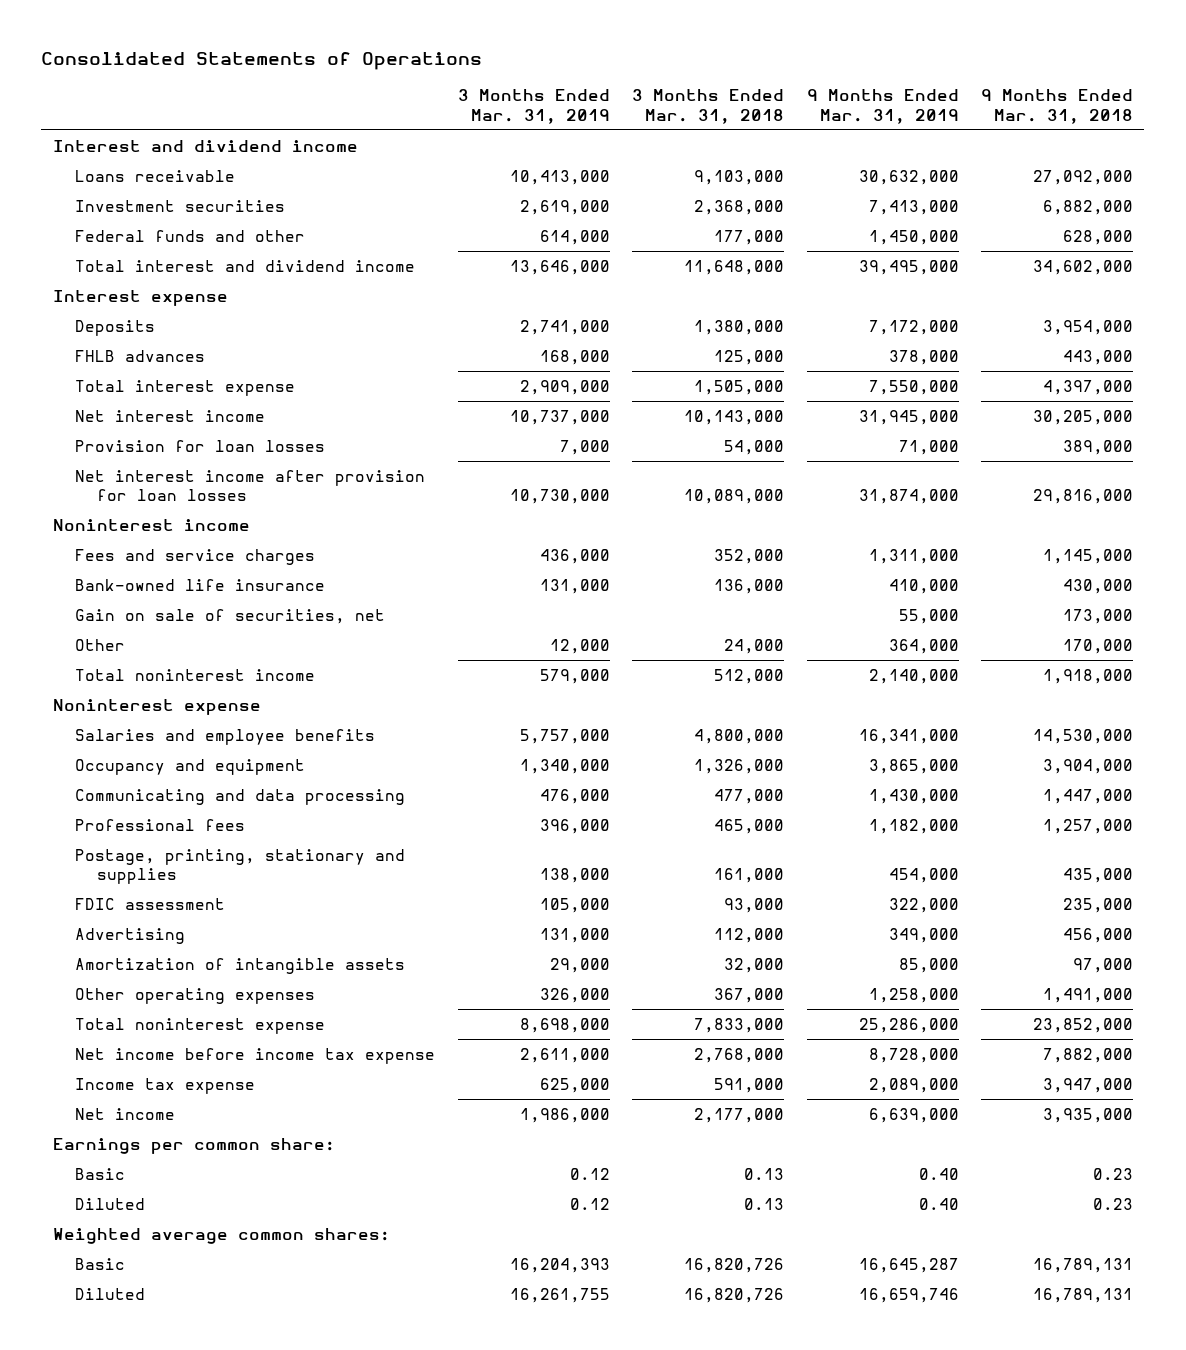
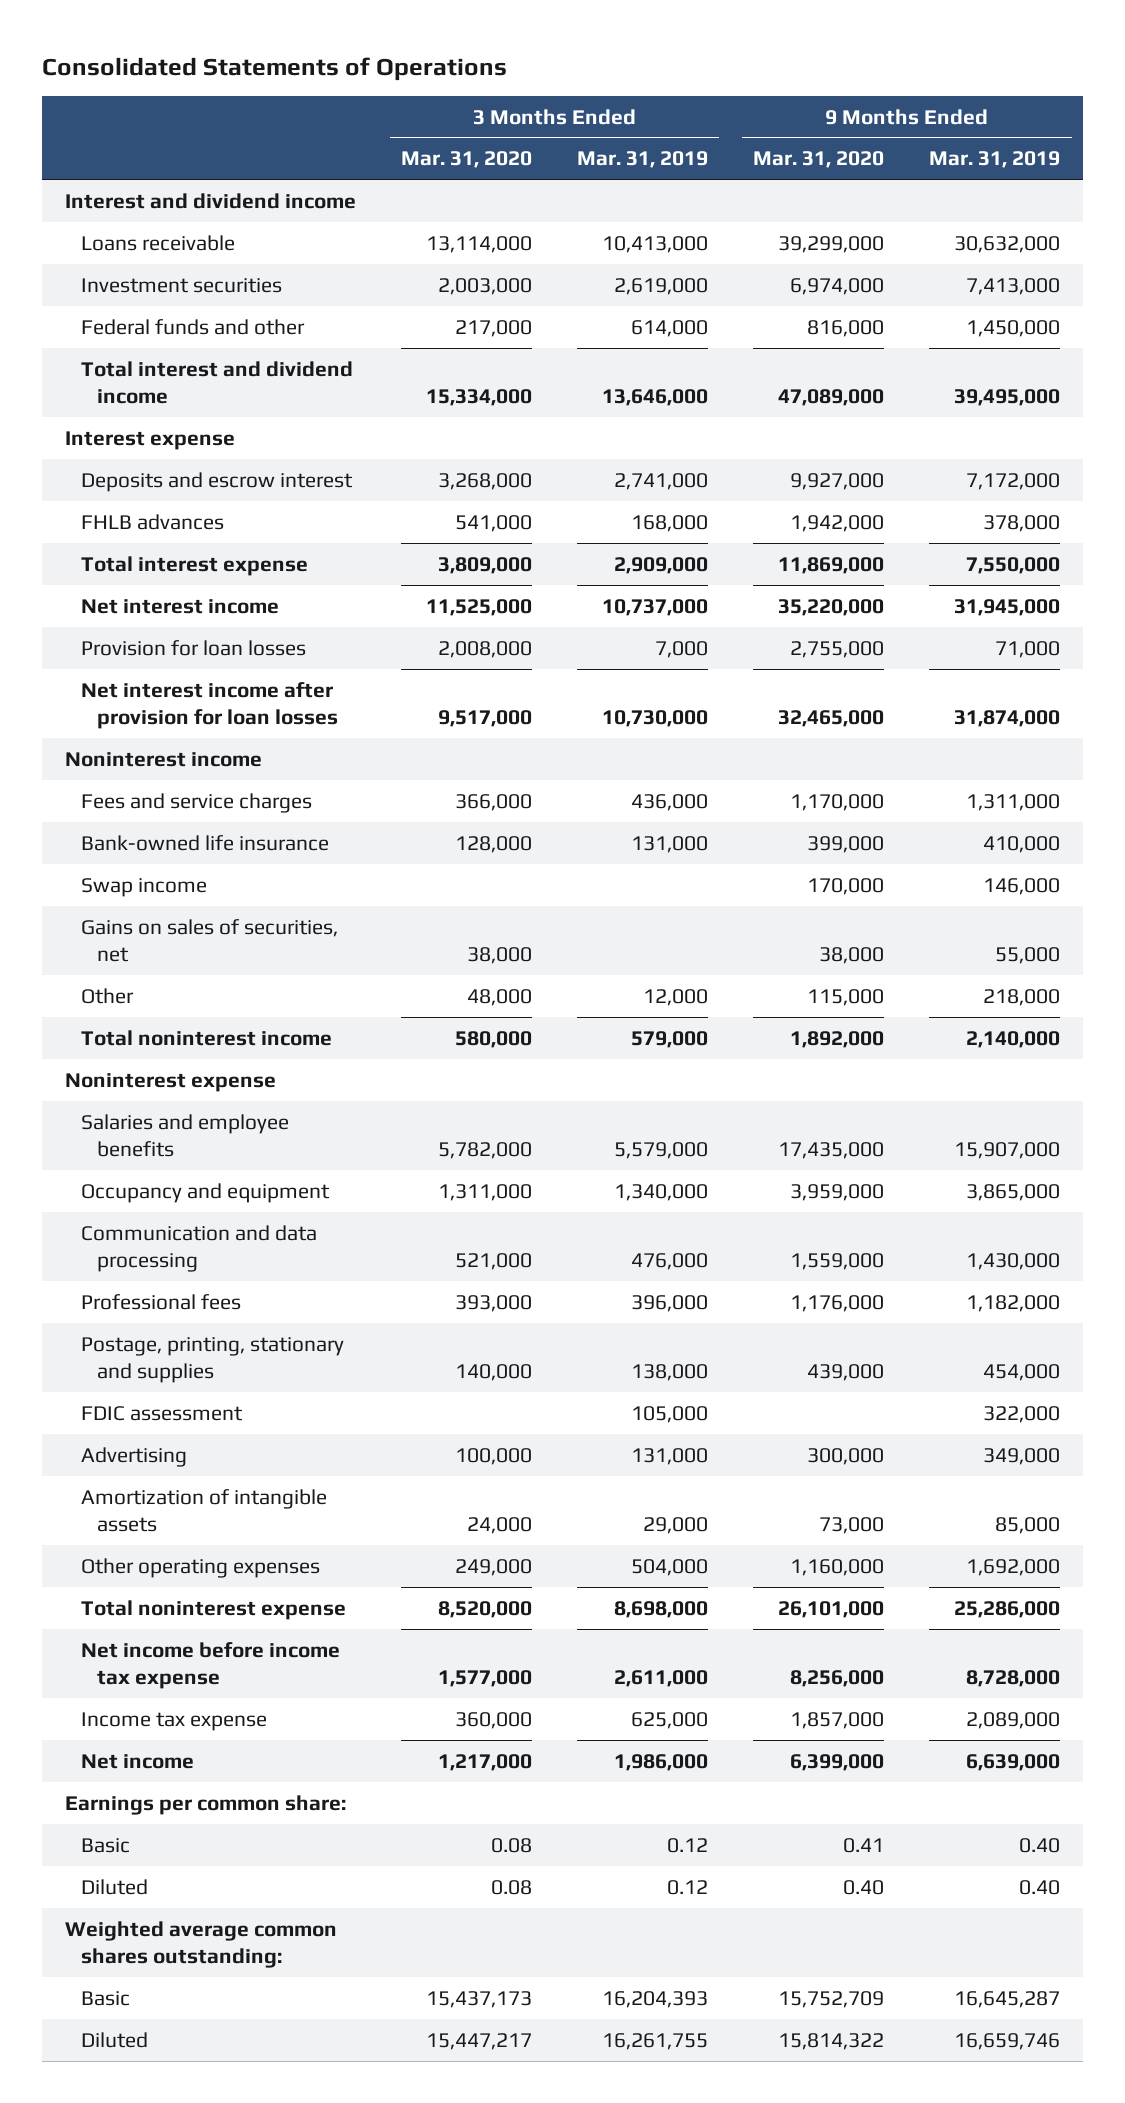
[632,89,785,124] 3 Months Ended Mar. 31, 2018 -> none
[981,89,1134,124] 9 Months Ended Mar. 31, 2018 -> none
none -> [400,151,532,169] Mar. 31, 2020
none -> [753,151,885,169] Mar. 31, 2020
[75,319,156,336] Deposits -> [80,471,353,492] Deposits and escrow interest
none -> [80,877,207,897] Swap income
[75,608,386,624] Gain on sale of securities, net -> [80,918,338,962] Gains on sales of securities, net
[888,638,959,654] 364,000 -> [983,988,1061,1006] 218,000
[519,728,610,744] 5,757,000 -> [614,1141,709,1159] 5,579,000
[858,728,959,744] 16,341,000 -> [954,1141,1061,1159] 15,907,000
[75,788,406,805] Communicating and data processing -> [80,1224,317,1272] Communication and data processing
[539,987,610,1003] 326,000 -> [631,1558,709,1576] 504,000
[868,987,959,1003] 1,258,000 -> [966,1558,1061,1576] 1,692,000
[52,1227,390,1244] Weighted average common shares: -> [64,1920,337,1968] Weighted average common shares outstanding:

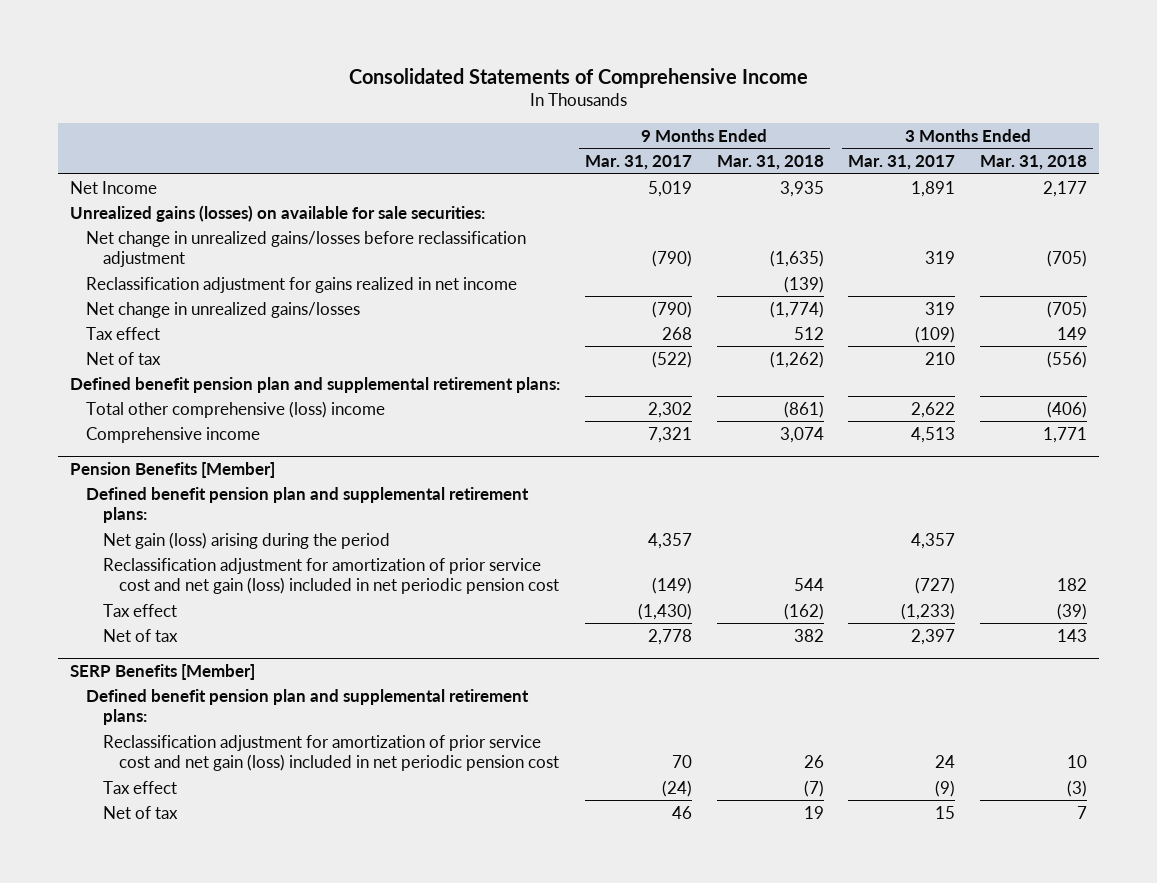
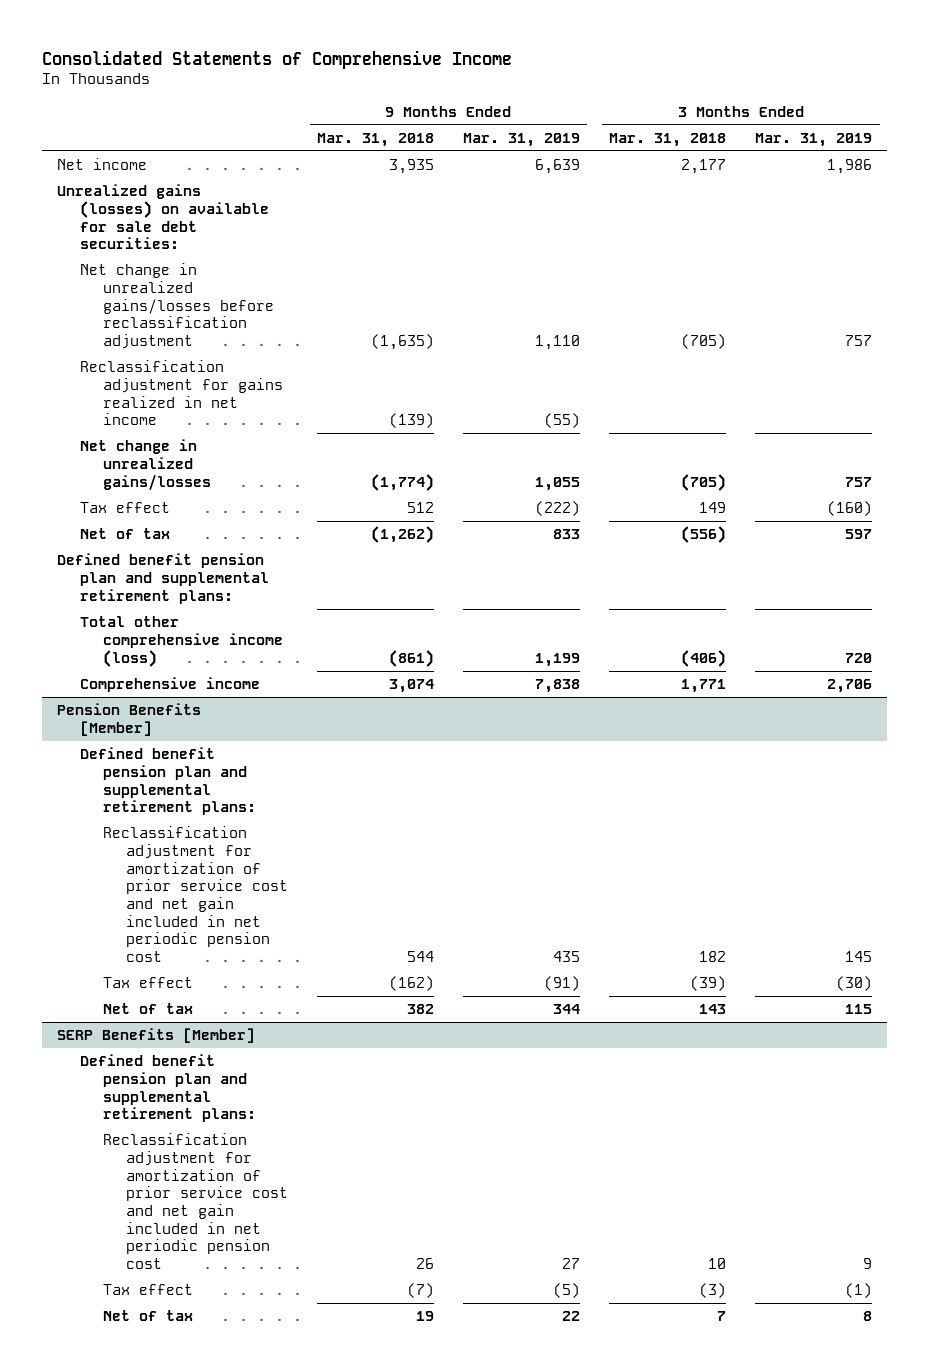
[584,155,692,171] Mar. 31, 2017 -> none
[848,155,956,171] Mar. 31, 2017 -> none
none -> [462,132,580,147] Mar. 31, 2019
none -> [755,132,873,147] Mar. 31, 2019
[69,180,157,194] Net Income -> [57,158,148,171] Net income
[69,204,485,222] Unrealized gains (losses) on available for sale securities: -> [57,184,269,250] Unrealized gains (losses) on available for sale debt securities:
[86,400,386,418] Total other comprehensive (loss) income -> [79,616,283,667] Total other comprehensive income (loss)
[102,531,390,549] Net gain (loss) arising during the period -> none
[102,557,560,595] Reclassification adjustment for amortization of prior service cost and net gain (loss) included in net periodic pension cost -> [102,826,288,963] Reclassification adjustment for amortization of prior service cost and net gain included in net periodic pension cost
[102,734,560,772] Reclassification adjustment for amortization of prior service cost and net gain (loss) included in net periodic pension cost -> [102,1133,288,1270] Reclassification adjustment for amortization of prior service cost and net gain included in net periodic pension cost

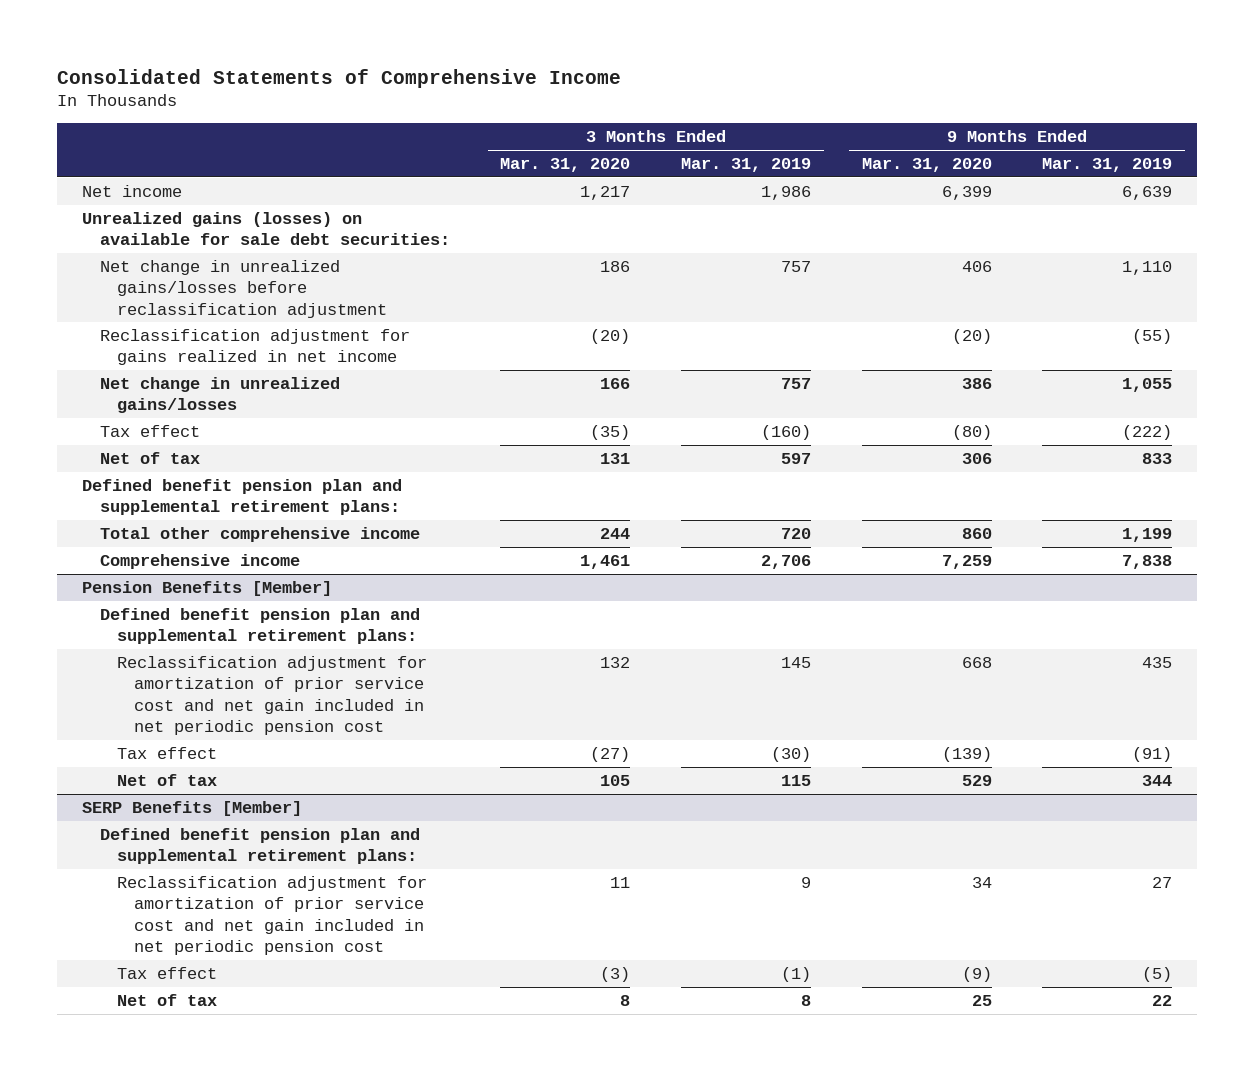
[316,132,434,147] Mar. 31, 2018 -> none
[609,132,727,147] Mar. 31, 2018 -> none
none -> [500,158,631,173] Mar. 31, 2020
none -> [861,158,992,173] Mar. 31, 2020
[79,616,283,667] Total other comprehensive income (loss) -> [99,526,420,542] Total other comprehensive income

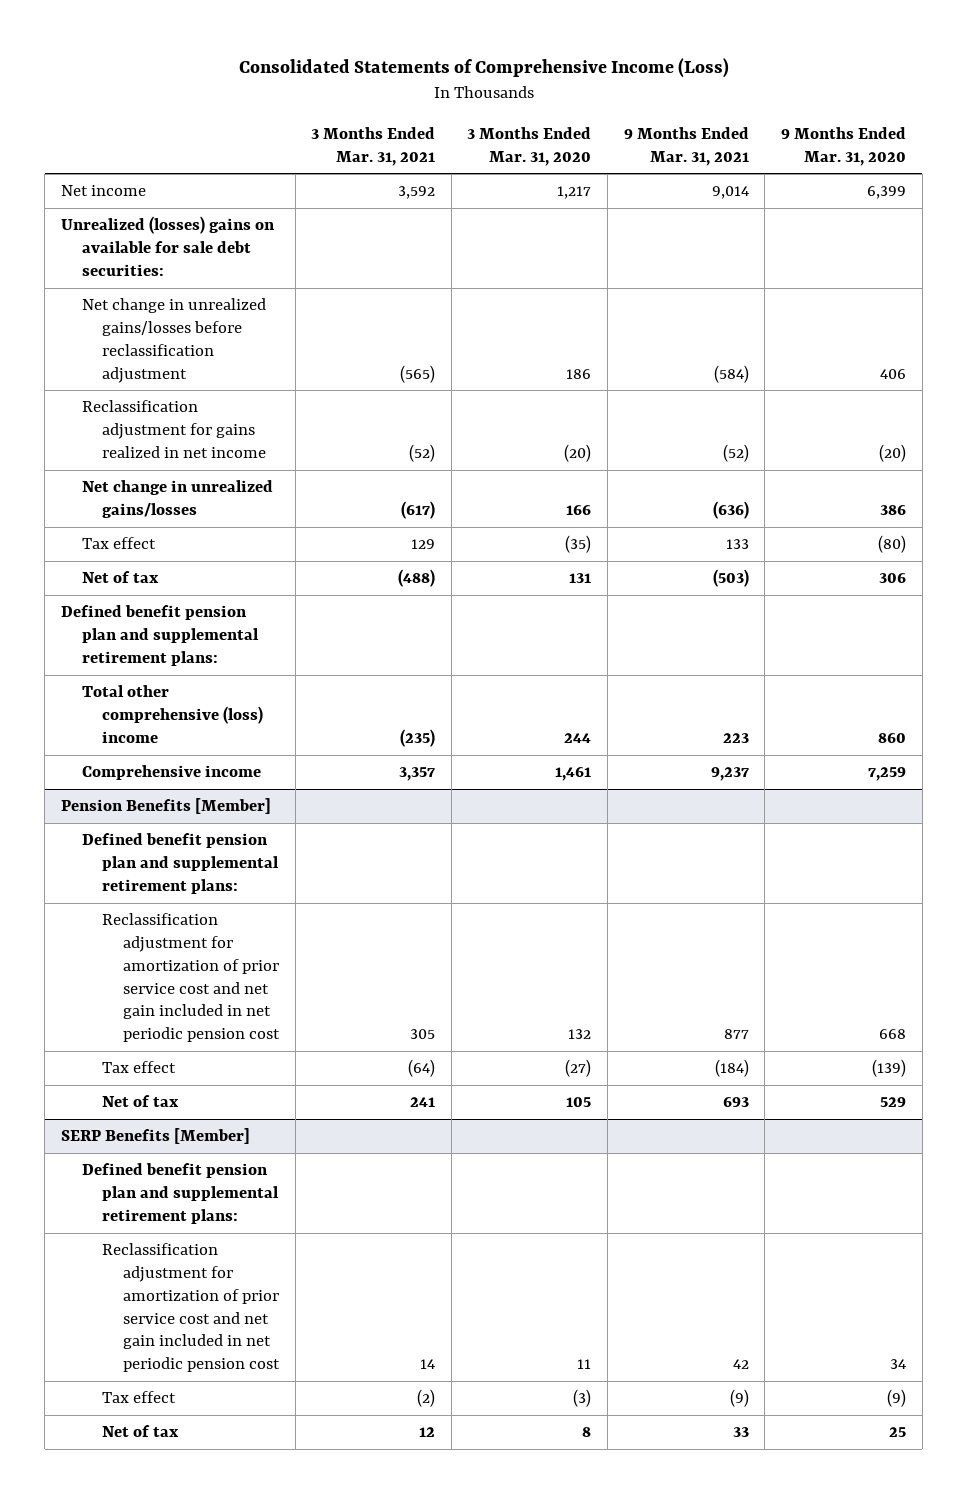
[57,68,622,88] Consolidated Statements of Comprehensive Income -> [238,58,729,79] Consolidated Statements of Comprehensive Income (Loss)
[680,158,811,173] Mar. 31, 2019 -> none
[1042,158,1173,173] Mar. 31, 2019 -> none
none -> [311,126,436,166] 3 Months Ended Mar. 31, 2021
none -> [623,126,749,166] 9 Months Ended Mar. 31, 2021
[82,211,450,246] Unrealized gains (losses) on available for sale debt securities: -> [61,216,276,276] Unrealized (losses) gains on available for sale debt securities:
[99,526,420,542] Total other comprehensive income -> [81,685,264,743] Total other comprehensive (loss) income

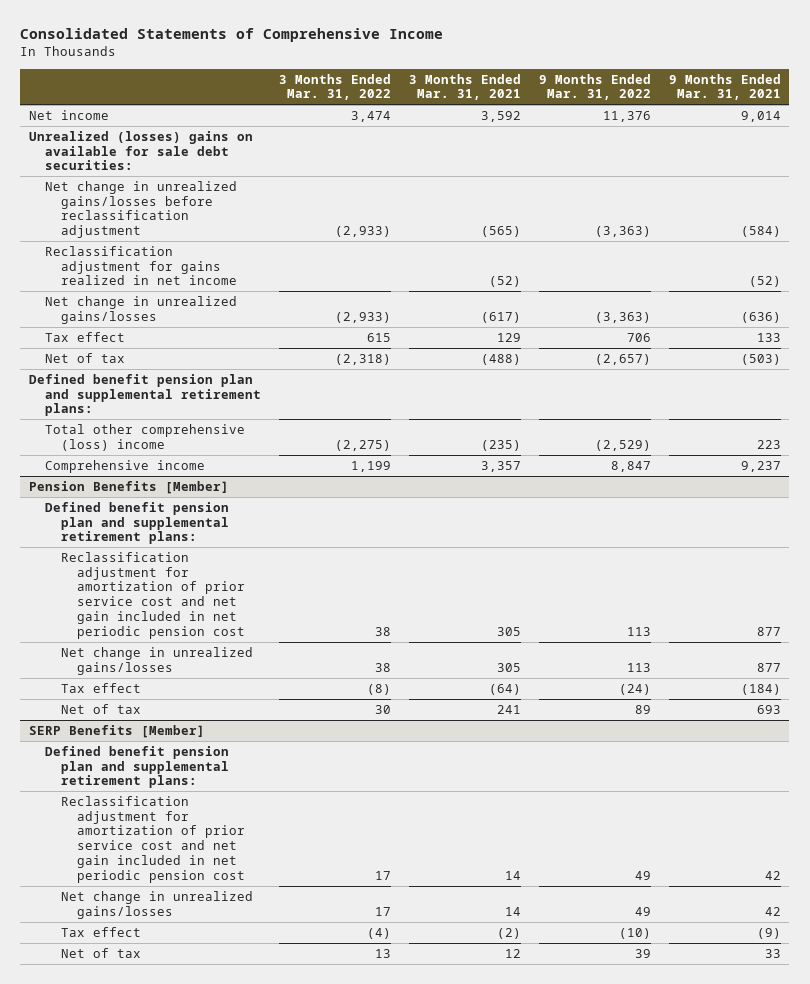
[238,58,729,79] Consolidated Statements of Comprehensive Income (Loss) -> [20,28,444,43] Consolidated Statements of Comprehensive Income
[467,126,592,166] 3 Months Ended Mar. 31, 2020 -> none
[781,126,907,166] 9 Months Ended Mar. 31, 2020 -> none
none -> [278,73,391,101] 3 Months Ended Mar. 31, 2022
none -> [538,73,651,101] 9 Months Ended Mar. 31, 2022
none -> [60,646,253,675] Net change in unrealized gains/losses
none -> [60,890,253,919] Net change in unrealized gains/losses

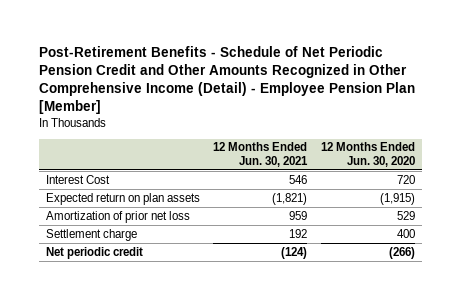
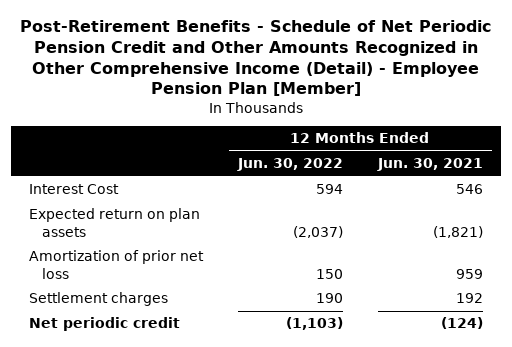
[320,142,415,168] 12 Months Ended Jun. 30, 2020 -> none
none -> [236,158,343,172] Jun. 30, 2022
[45,228,137,241] Settlement charge -> [28,292,168,307] Settlement charges

